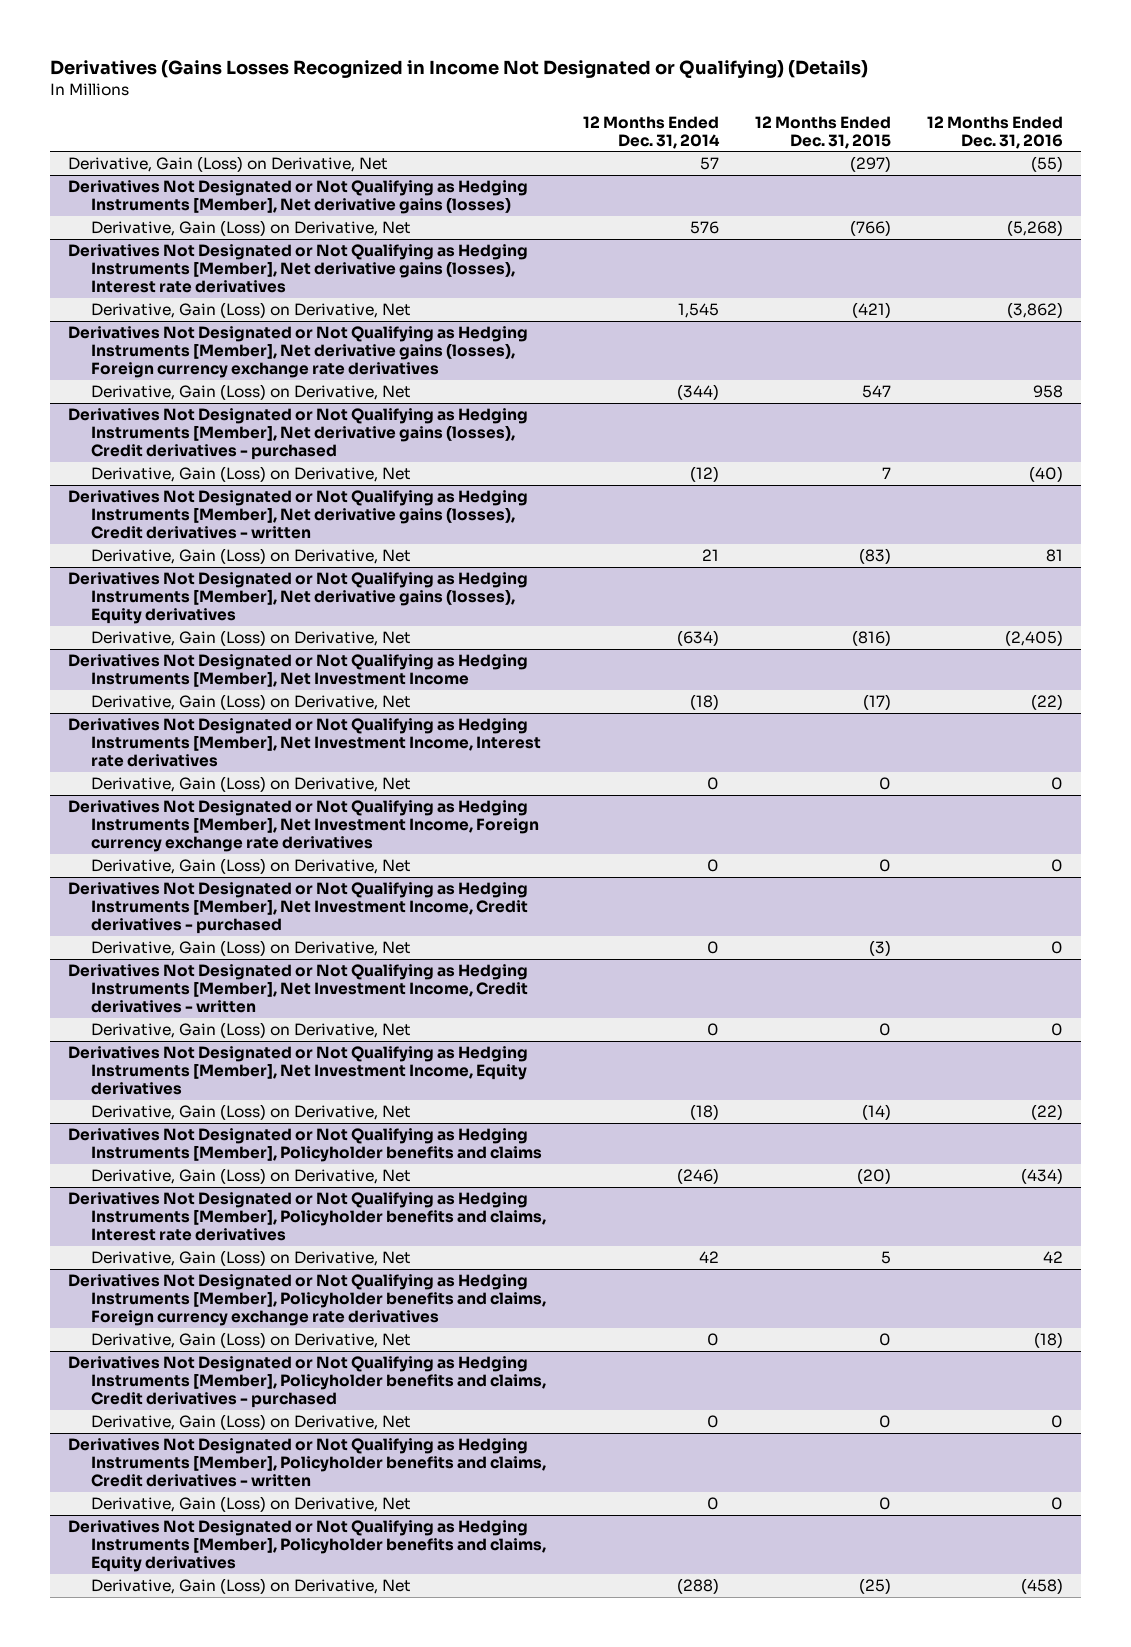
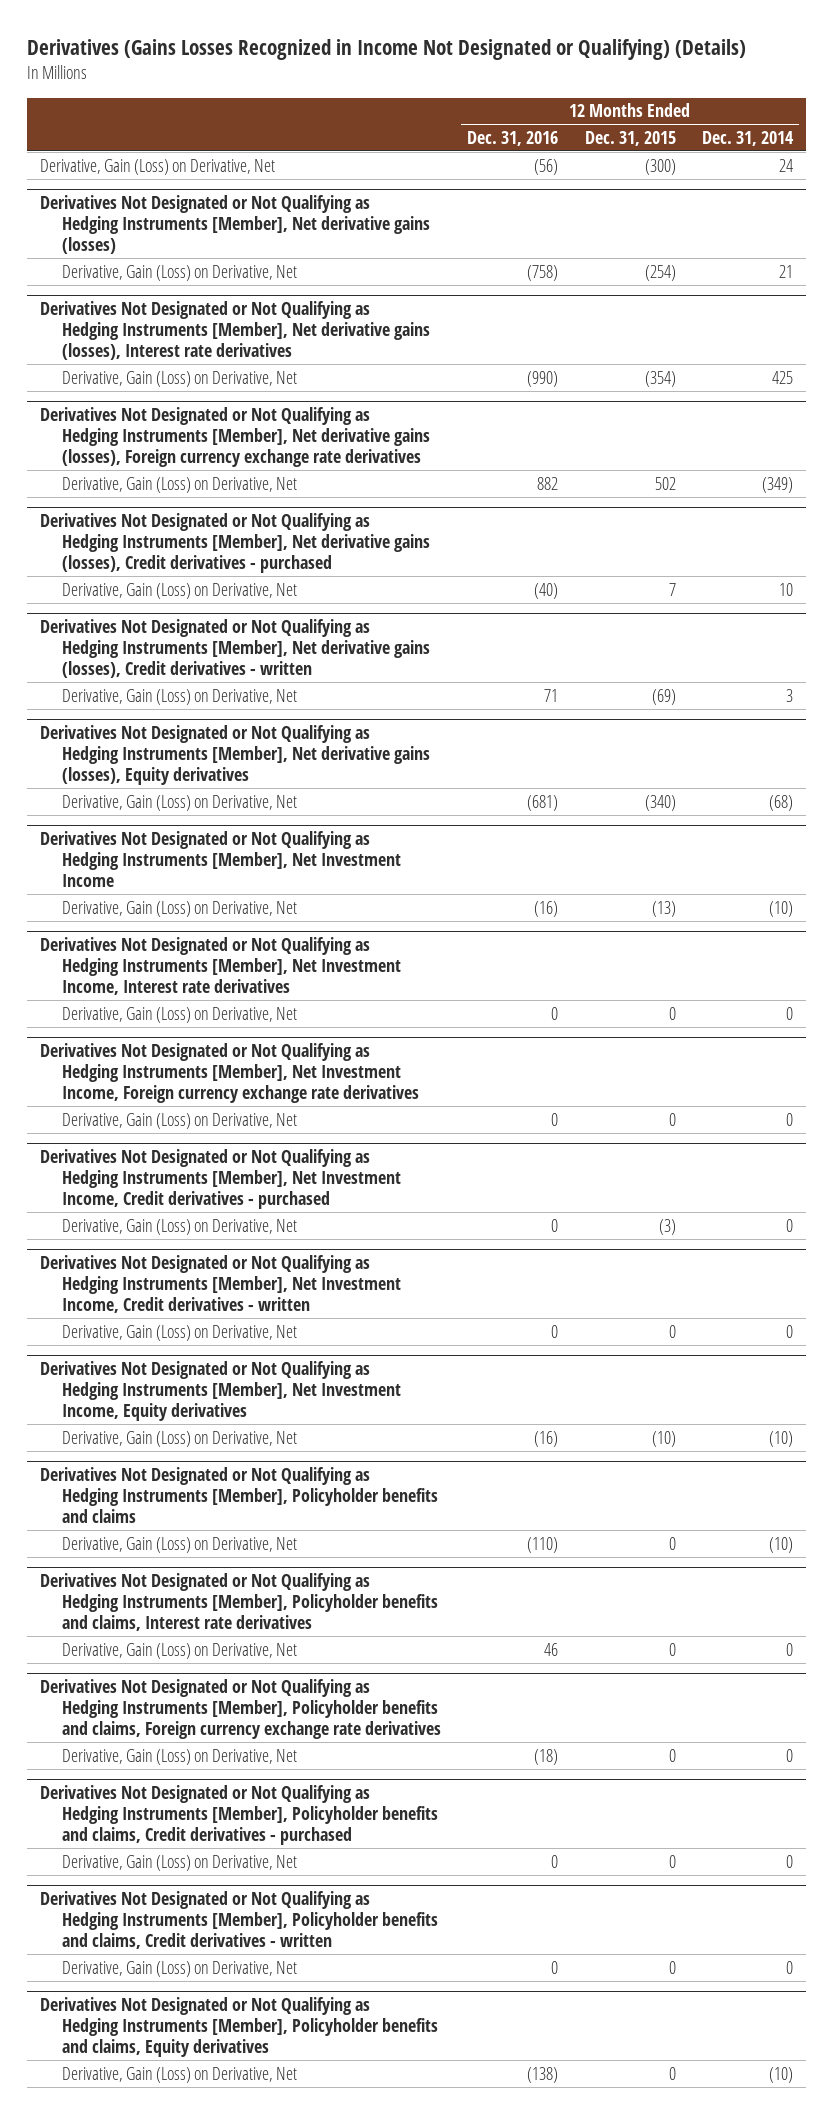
[699,157,719,171] 57 -> [778,158,793,172] 24
[849,156,891,173] (297) -> [644,158,676,175] (300)
[1031,156,1064,173] (55) -> [534,158,559,175] (56)
[689,221,719,235] 576 -> [778,264,793,278] 21
[849,220,891,237] (766) -> [644,264,676,281] (254)
[1007,220,1064,237] (5,268) -> [527,264,559,281] (758)
[677,303,719,319] 1,545 -> [771,370,793,384] 425
[851,302,891,319] (421) -> [644,370,676,387] (354)
[1007,302,1064,319] (3,862) -> [527,370,559,387] (990)
[676,384,719,401] (344) -> [761,476,793,493] (349)
[861,385,891,399] 547 -> [654,476,676,490] 502
[1033,385,1064,399] 958 -> [537,476,559,490] 882
[689,466,719,483] (12) -> [778,582,793,596] 10
[701,549,719,562] 21 -> [785,688,793,702] 3
[858,548,891,565] (83) -> [651,688,676,705] (69)
[1046,549,1064,563] 81 -> [544,688,559,702] 71
[676,630,719,647] (634) -> [768,794,793,811] (68)
[851,630,891,647] (816) -> [644,794,676,811] (340)
[1005,630,1064,647] (2,405) -> [527,794,559,811] (681)
[689,694,719,711] (18) -> [768,900,793,917] (10)
[862,694,891,711] (17) -> [651,900,676,917] (13)
[1031,694,1064,711] (22) -> [534,900,559,917] (16)
[689,1104,719,1121] (18) -> [768,1430,793,1447] (10)
[861,1104,891,1121] (14) -> [651,1430,676,1447] (10)
[1031,1104,1064,1121] (22) -> [534,1430,559,1447] (16)
[676,1168,719,1185] (246) -> [768,1536,793,1553] (10)
[856,1168,891,1185] (20) -> [668,1536,676,1550] 0
[1021,1168,1064,1185] (434) -> [527,1536,559,1553] (110)
[698,1251,719,1264] 42 -> [785,1642,793,1656] 0
[880,1251,891,1265] 5 -> [668,1642,676,1656] 0
[1043,1251,1064,1264] 42 -> [544,1642,559,1656] 46
[676,1578,719,1595] (288) -> [768,2066,793,2083] (10)
[858,1578,891,1595] (25) -> [668,2066,676,2080] 0
[1021,1578,1064,1595] (458) -> [527,2066,559,2083] (138)

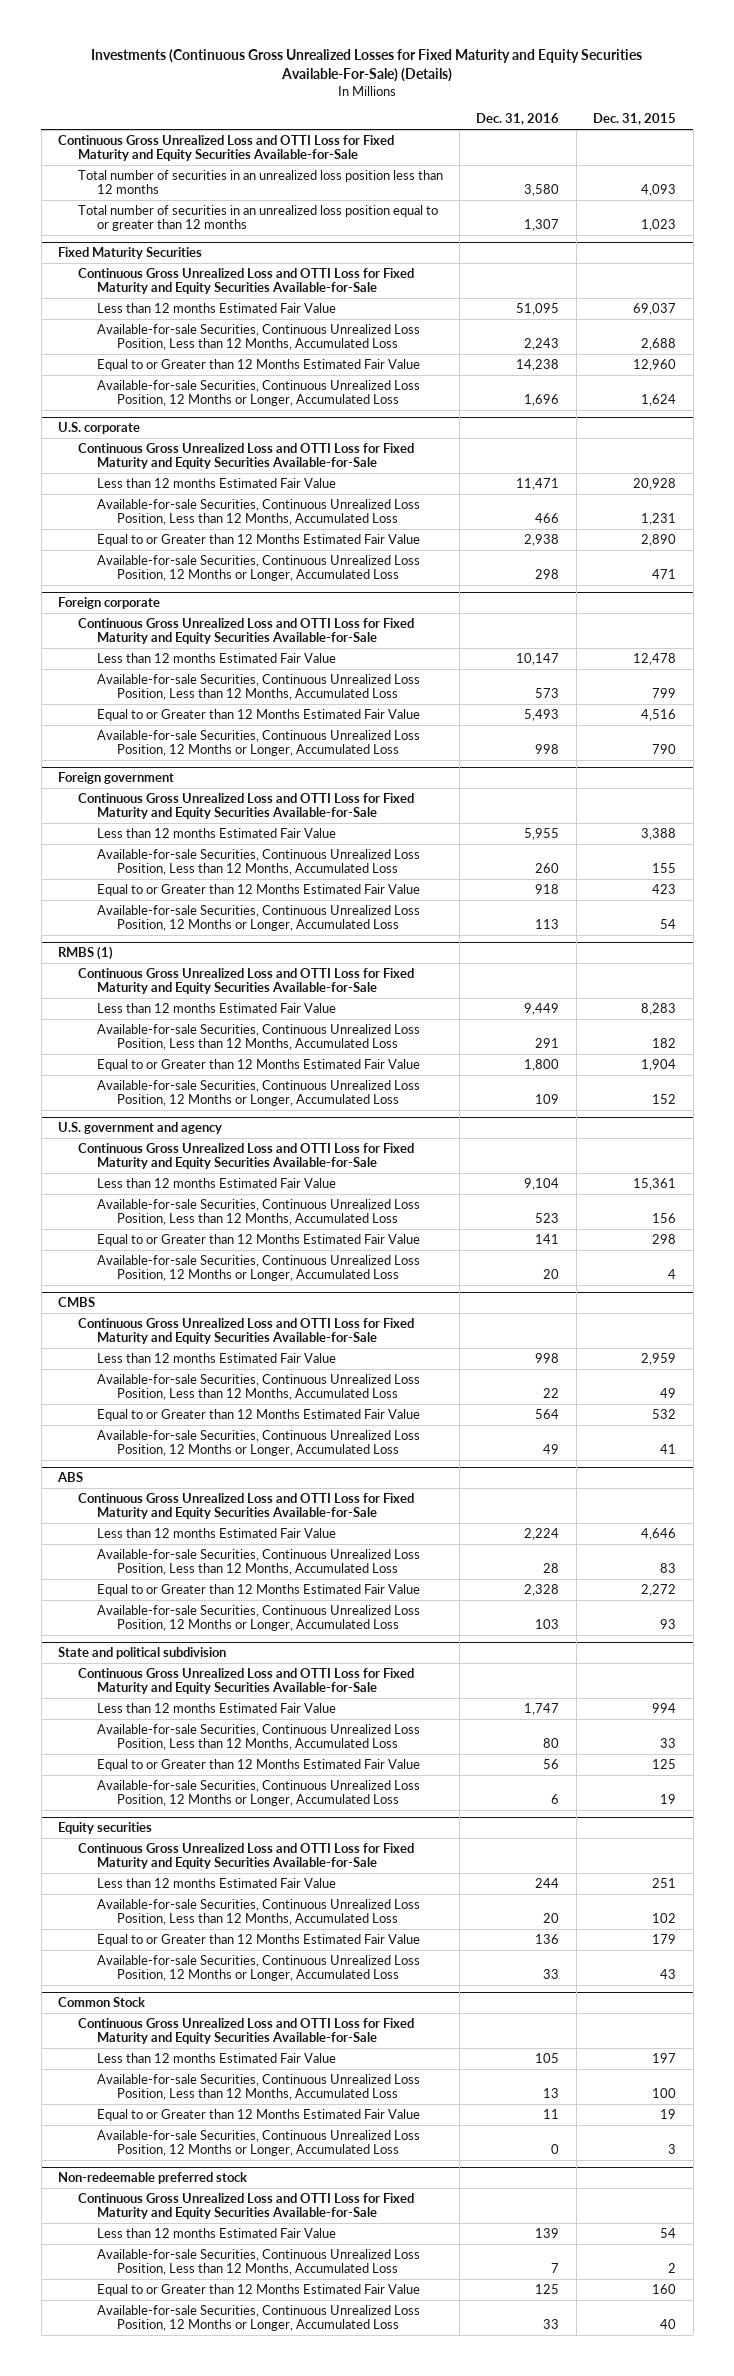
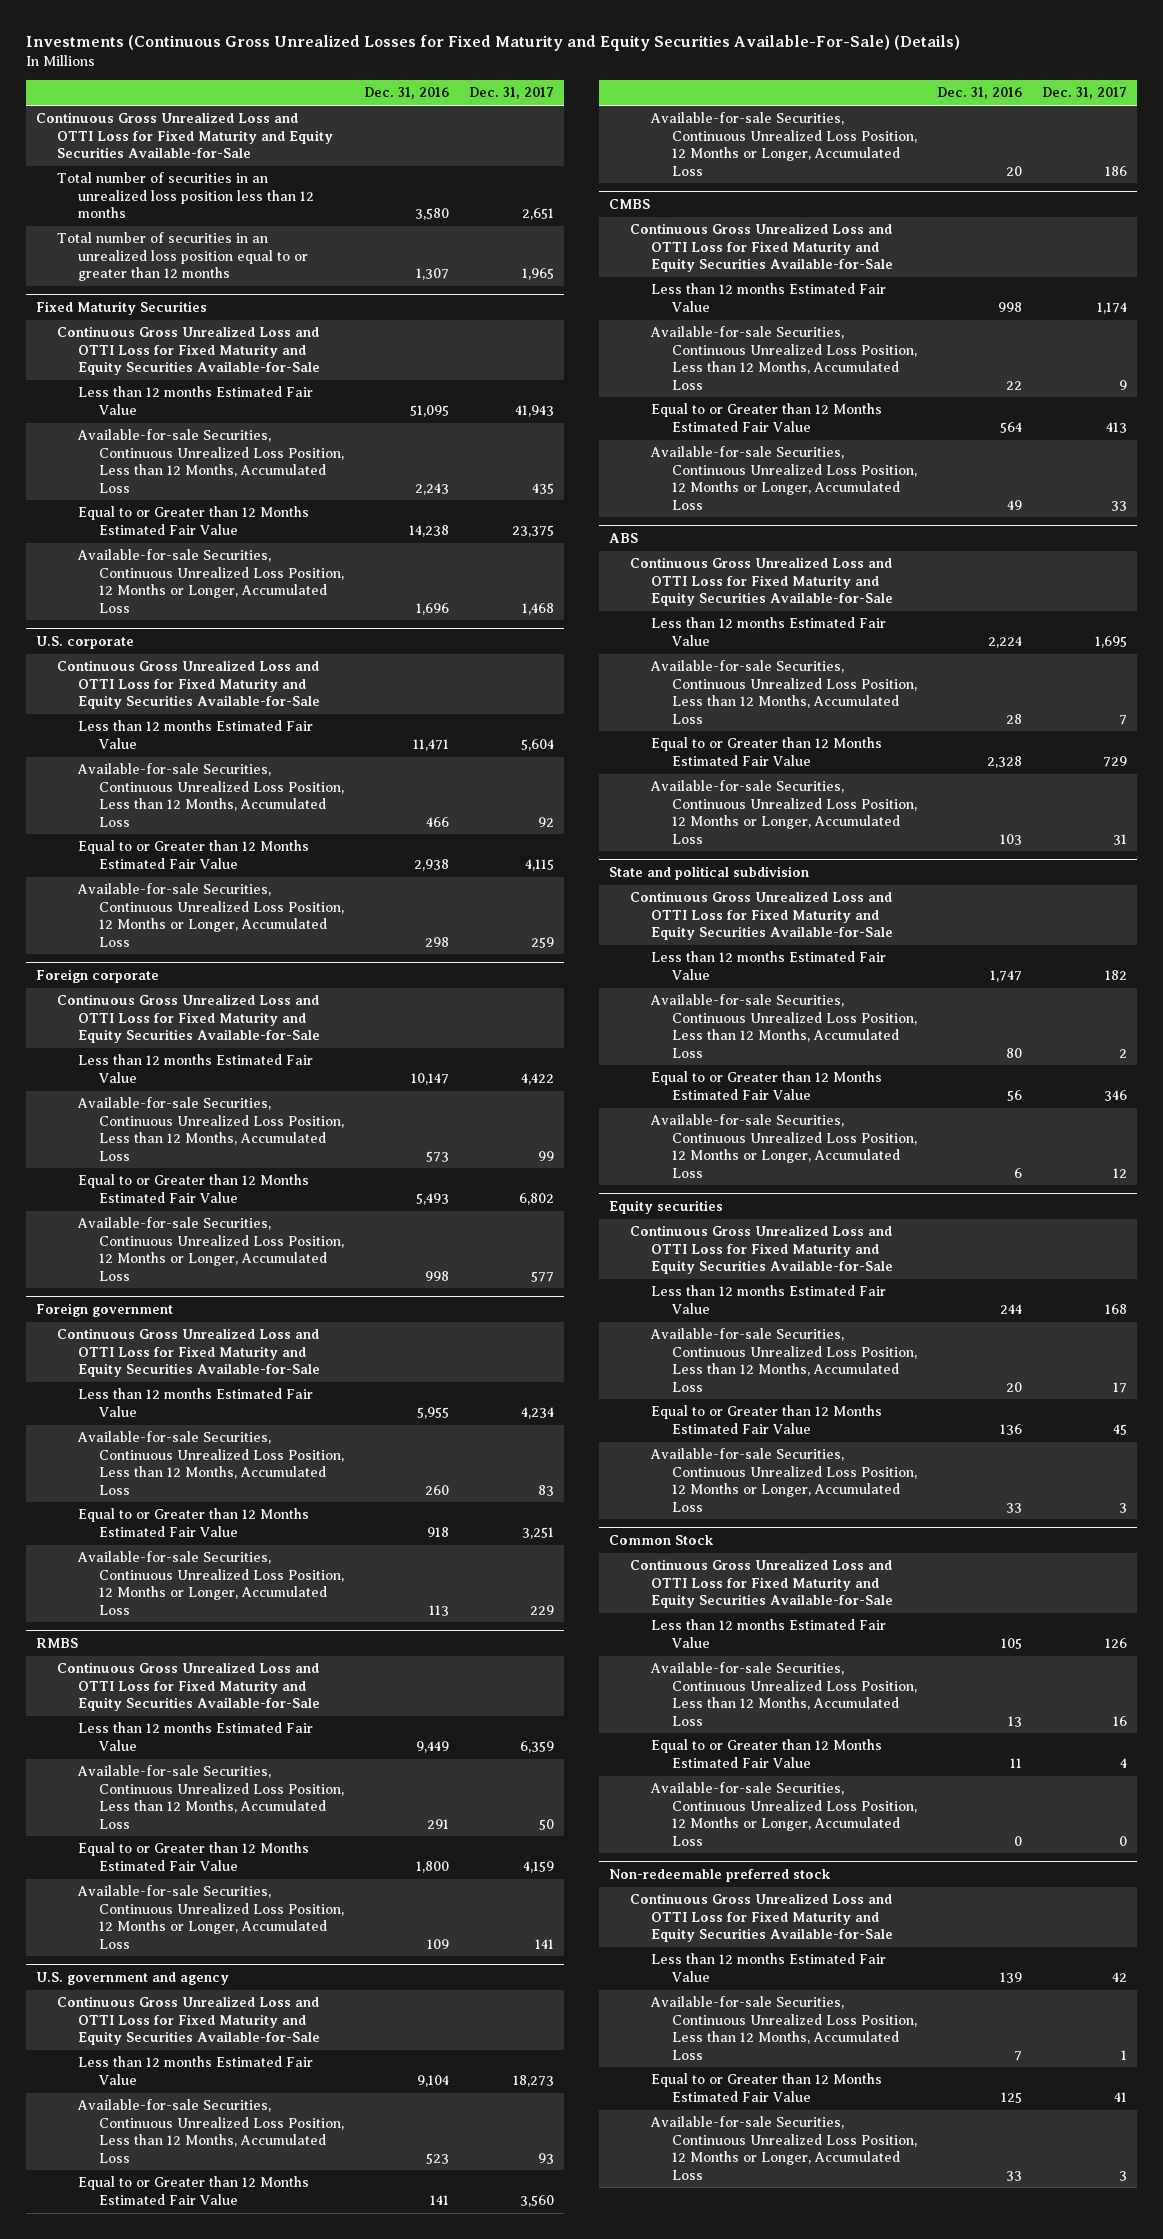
[593,113,677,126] Dec. 31, 2015 -> none
none -> [468,87,554,100] Dec. 31, 2017
[58,946,114,961] RMBS (1) -> [35,1638,78,1649] RMBS

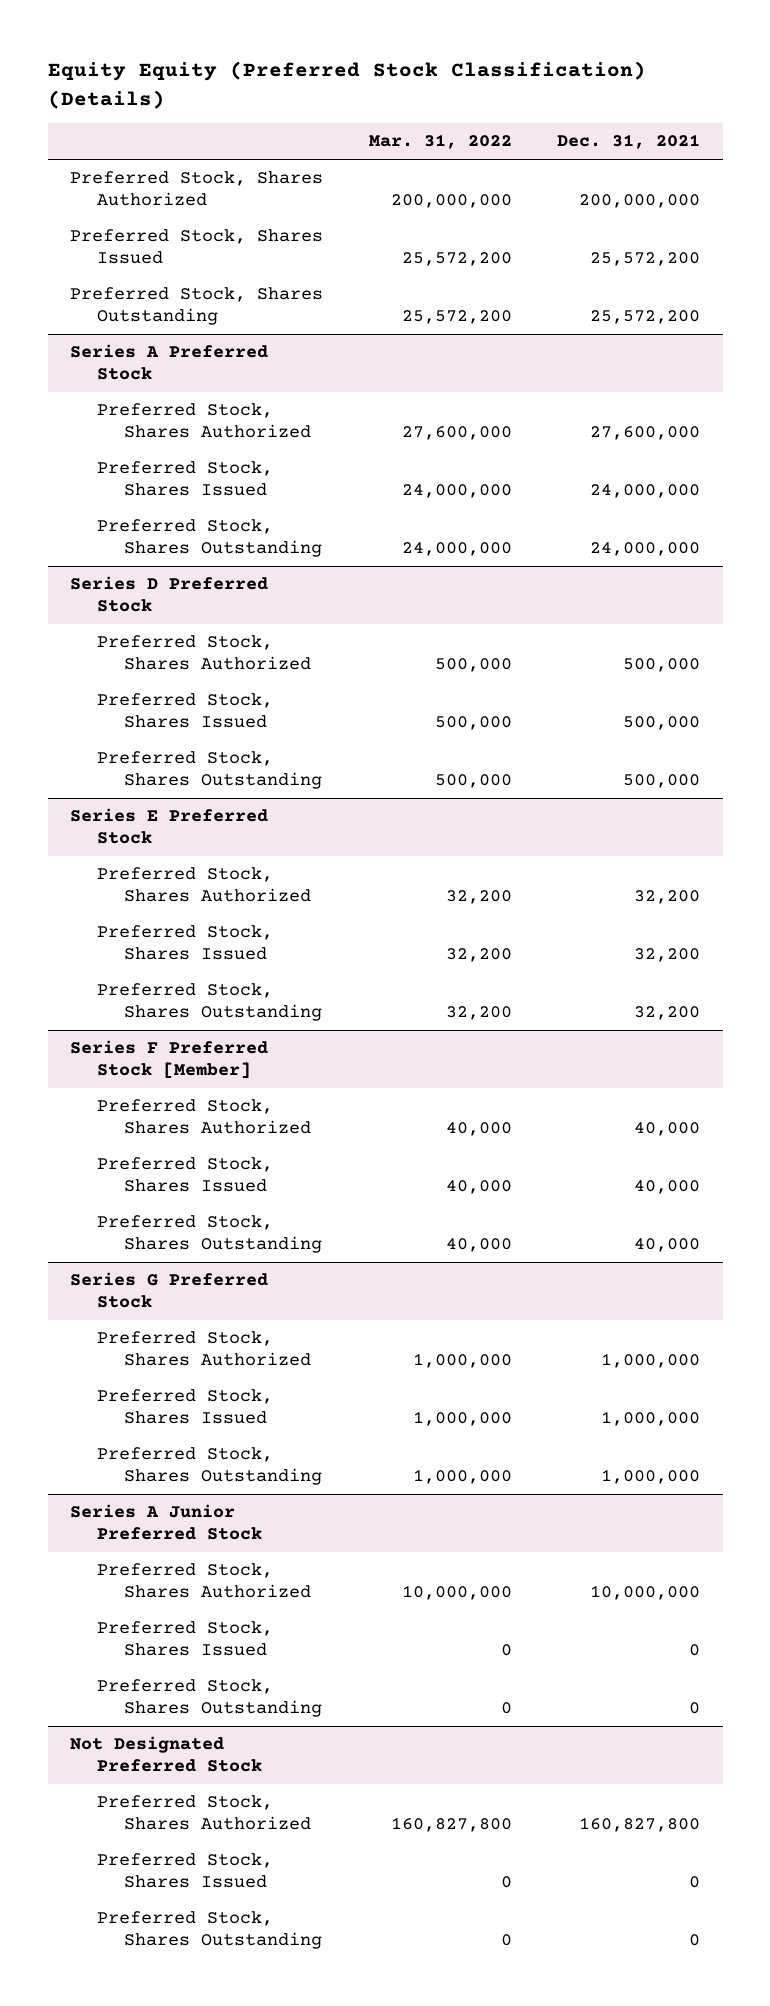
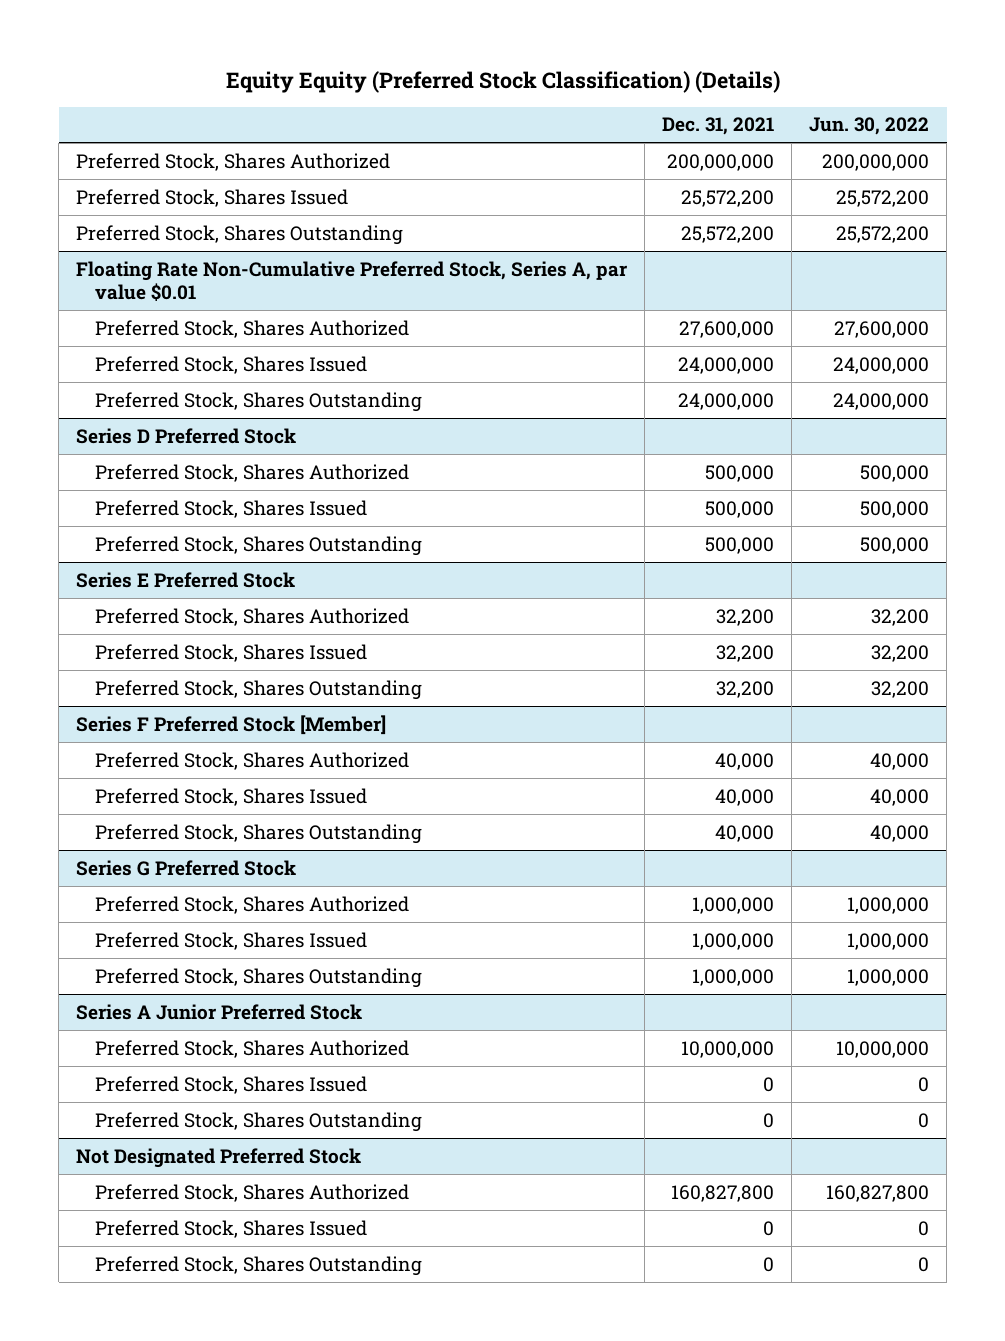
[368,134,512,150] Mar. 31, 2022 -> none
none -> [809,117,930,136] Jun. 30, 2022
[70,344,269,381] Series A Preferred Stock -> [76,260,628,302] Floating Rate Non-Cumulative Preferred Stock, Series A, par value $0.01

